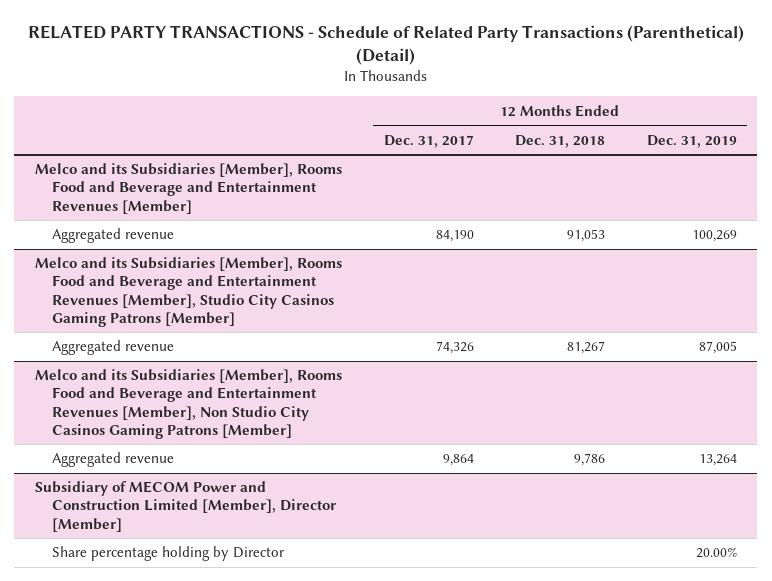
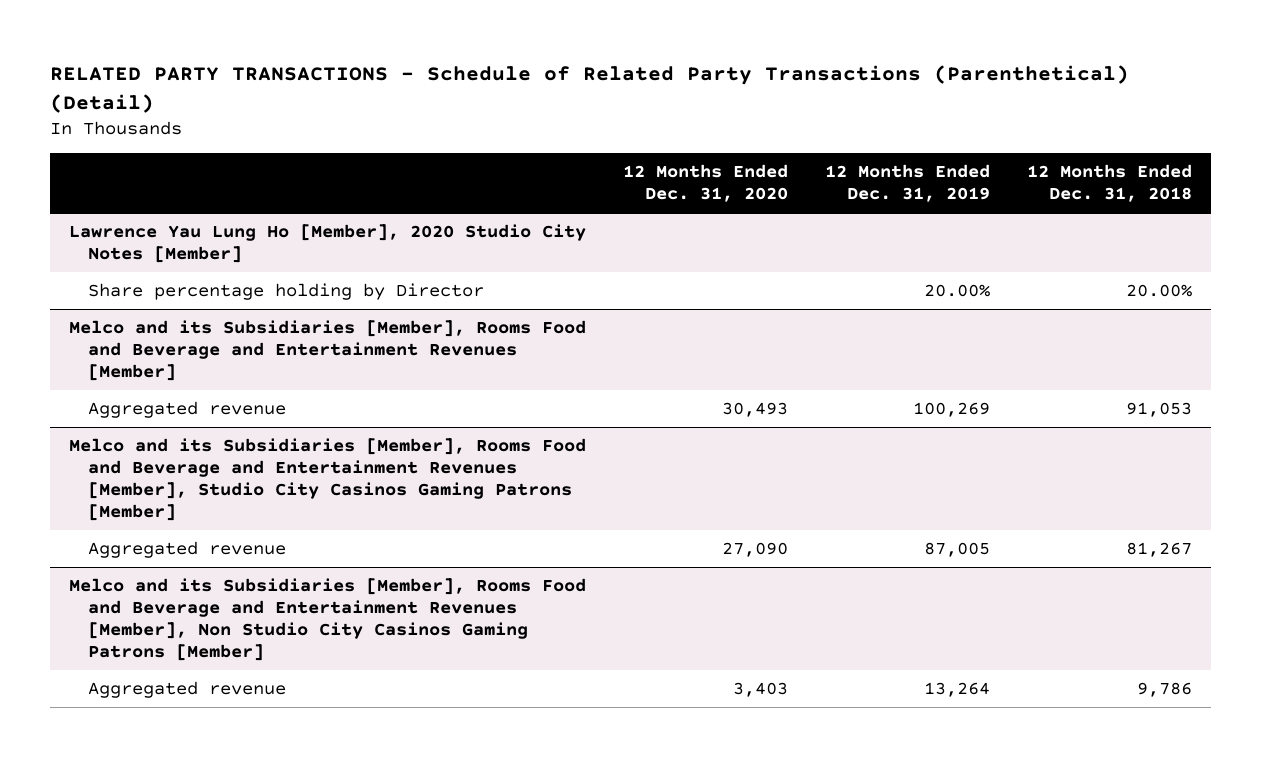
[383,134,474,148] Dec. 31, 2017 -> none
none -> [622,164,788,203] 12 Months Ended Dec. 31, 2020
none -> [68,223,586,264] Lawrence Yau Lung Ho [Member], 2020 Studio City Notes [Member]
none -> [88,282,485,300] Share percentage holding by Director
[35,481,337,532] Subsidiary of MECOM Power and Construction Limited [Member], Director [Member] -> none
[52,546,286,562] Share percentage holding by Director -> none

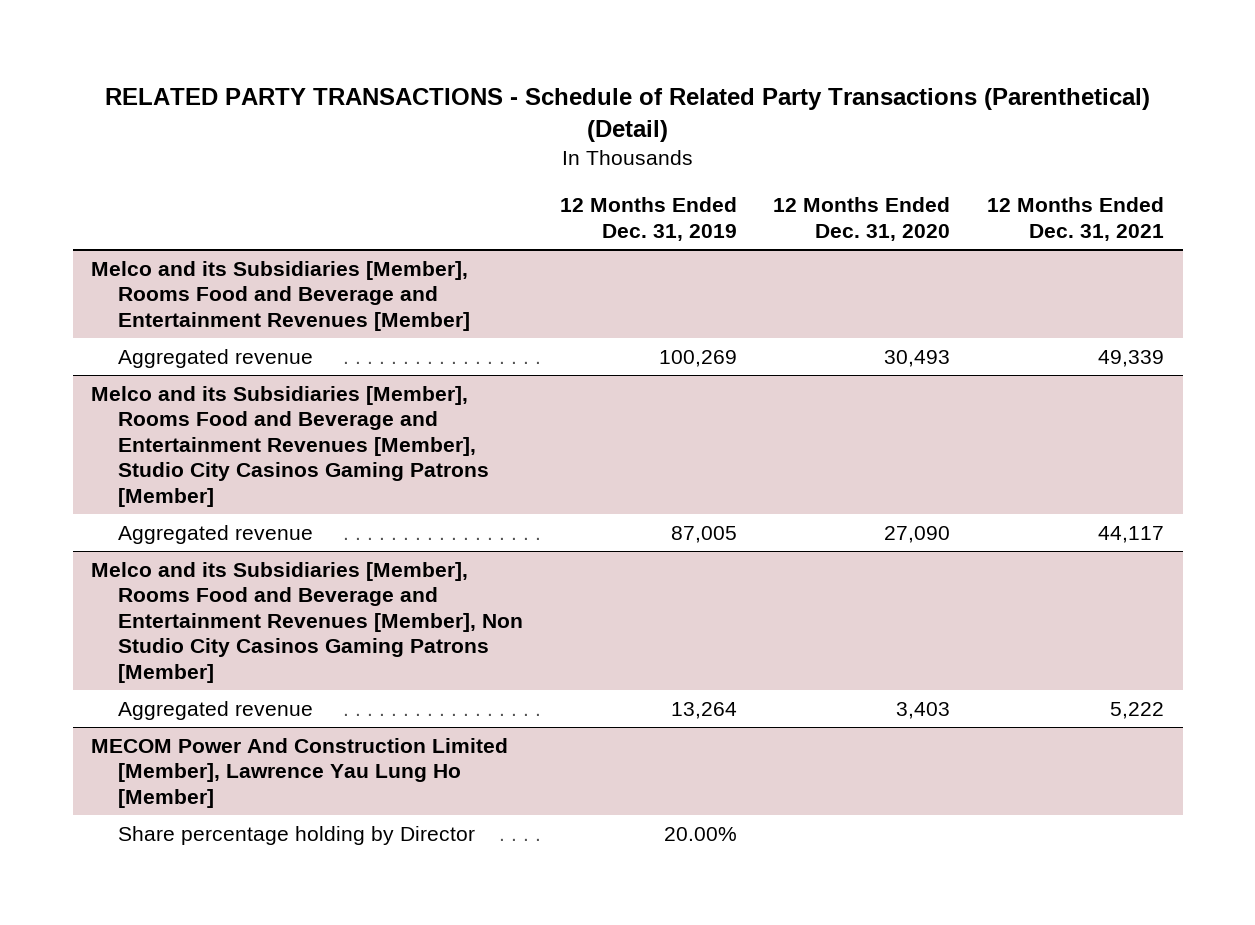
[1027,164,1193,203] 12 Months Ended Dec. 31, 2018 -> none
none -> [987,197,1165,241] 12 Months Ended Dec. 31, 2021
[68,223,586,264] Lawrence Yau Lung Ho [Member], 2020 Studio City Notes [Member] -> none
[88,282,485,300] Share percentage holding by Director -> none
none -> [91,737,509,808] MECOM Power And Construction Limited [Member], Lawrence Yau Lung Ho [Member]
none -> [117,825,475,845] Share percentage holding by Director

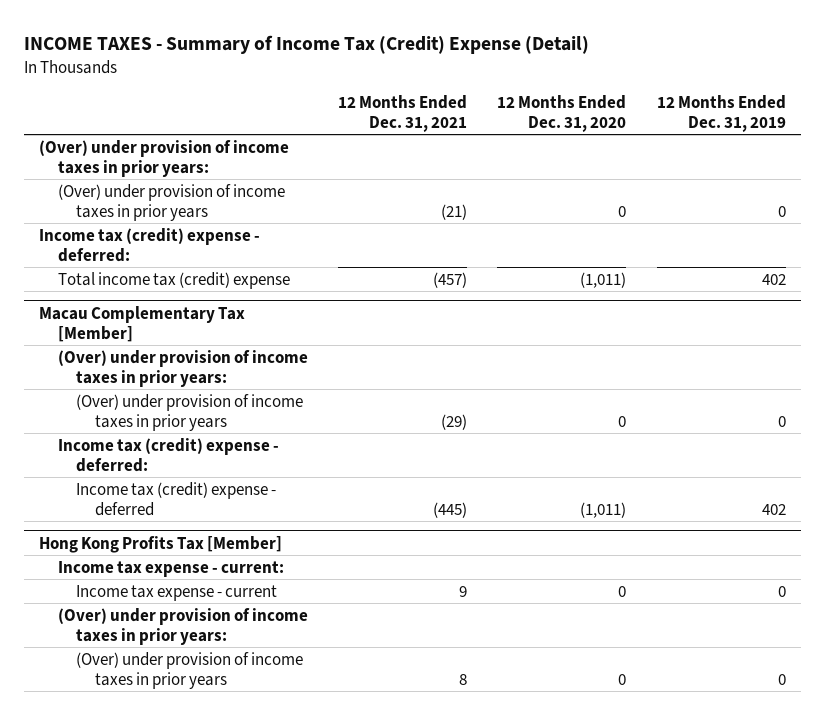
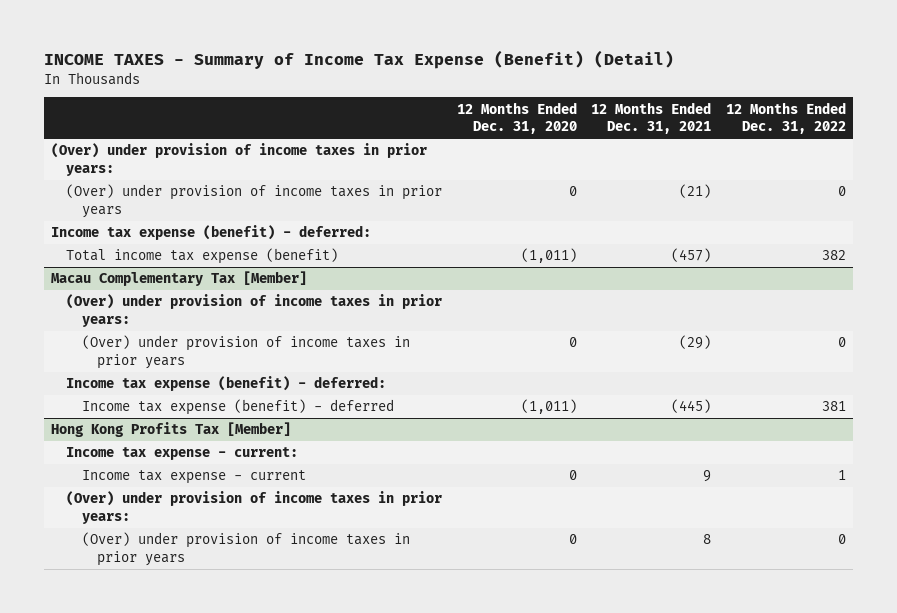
[23,35,589,55] INCOME TAXES - Summary of Income Tax (Credit) Expense (Detail) -> [43,50,674,70] INCOME TAXES - Summary of Income Tax Expense (Benefit) (Detail)
[656,94,786,132] 12 Months Ended Dec. 31, 2019 -> none
none -> [725,101,846,135] 12 Months Ended Dec. 31, 2022
[39,227,261,262] Income tax (credit) expense - deferred: -> [51,225,372,241] Income tax expense (benefit) - deferred:
[57,271,290,289] Total income tax (credit) expense -> [66,248,339,265] Total income tax expense (benefit)
[57,437,279,472] Income tax (credit) expense - deferred: -> [66,376,387,392] Income tax expense (benefit) - deferred:
[76,481,277,516] Income tax (credit) expense - deferred -> [81,399,394,416] Income tax expense (benefit) - deferred

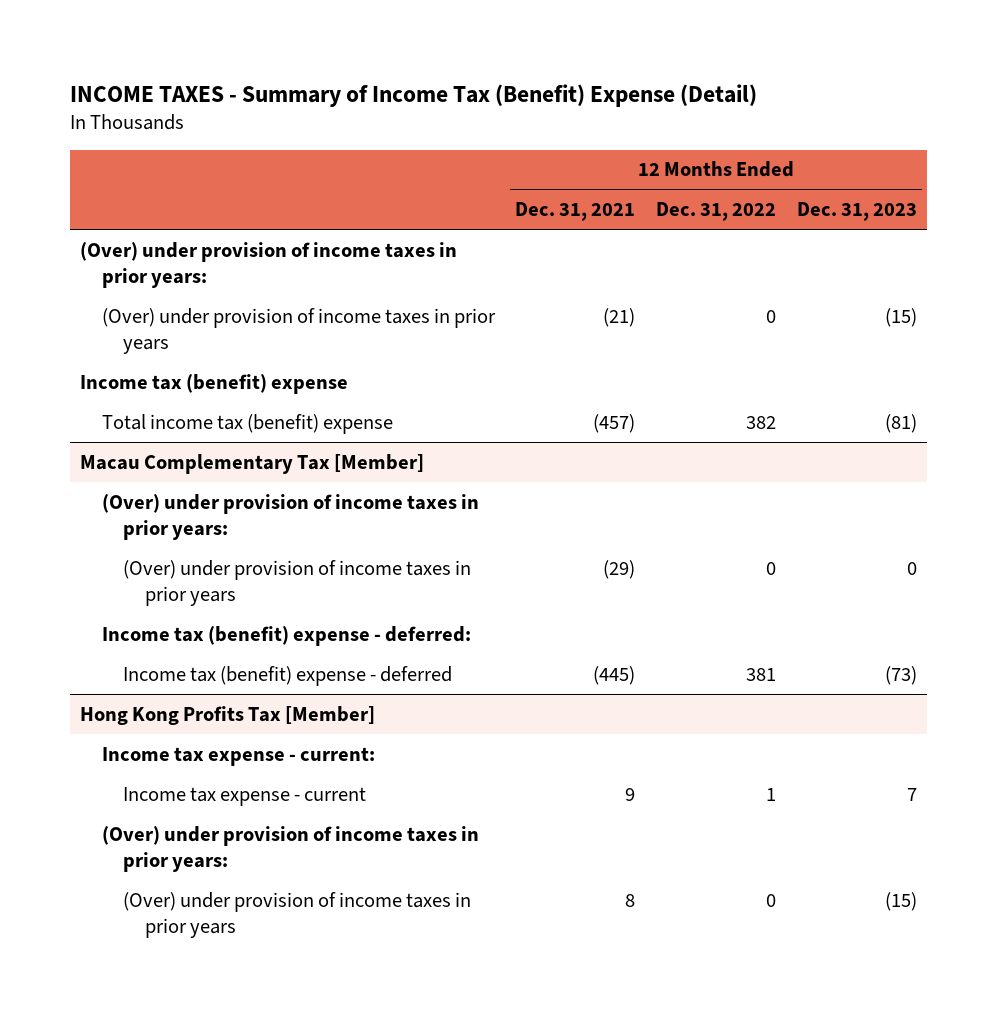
[43,50,674,70] INCOME TAXES - Summary of Income Tax Expense (Benefit) (Detail) -> [69,83,757,107] INCOME TAXES - Summary of Income Tax (Benefit) Expense (Detail)
[456,101,577,135] 12 Months Ended Dec. 31, 2020 -> none
none -> [796,202,917,222] Dec. 31, 2023
[51,225,372,241] Income tax expense (benefit) - deferred: -> [80,373,349,394] Income tax (benefit) expense
[66,248,339,265] Total income tax expense (benefit) -> [101,413,393,434] Total income tax (benefit) expense
[66,376,387,392] Income tax expense (benefit) - deferred: -> [101,625,471,646] Income tax (benefit) expense - deferred:
[81,399,394,416] Income tax expense (benefit) - deferred -> [123,665,453,686] Income tax (benefit) expense - deferred

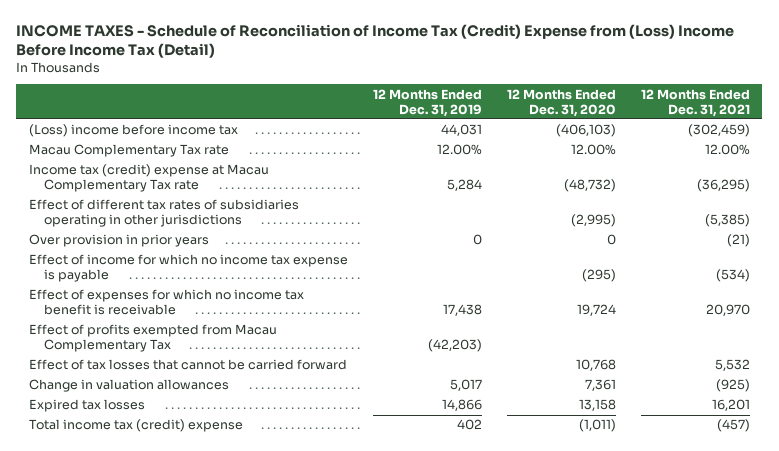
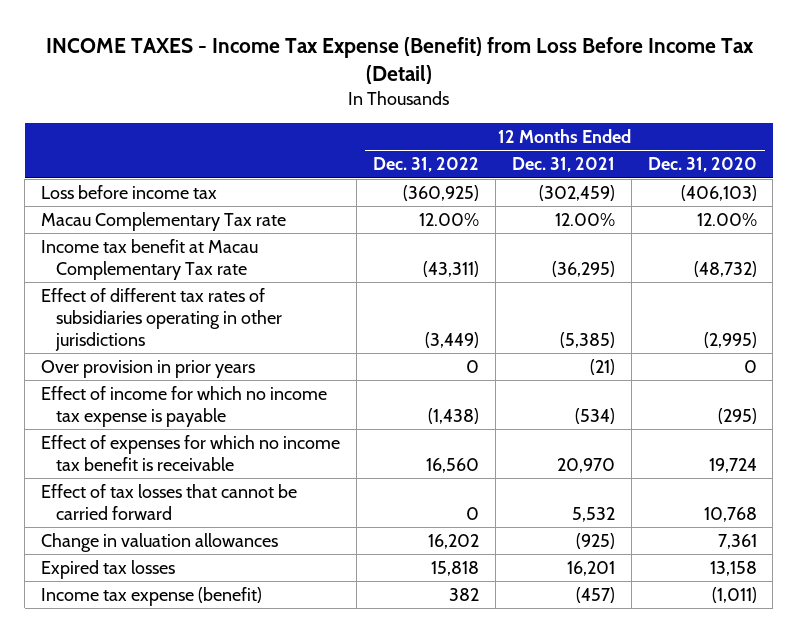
[16,23,735,58] INCOME TAXES - Schedule of Reconciliation of Income Tax (Credit) Expense from (Loss) Income Before Income Tax (Detail) -> [45,36,754,84] INCOME TAXES - Income Tax Expense (Benefit) from Loss Before Income Tax (Detail)
[372,88,482,117] 12 Months Ended Dec. 31, 2019 -> none
none -> [373,157,480,173] Dec. 31, 2022
[28,124,238,138] (Loss) income before income tax -> [41,184,218,199] Loss before income tax
[28,164,269,193] Income tax (credit) expense at Macau Complementary Tax rate -> [41,238,259,280] Income tax benefit at Macau Complementary Tax rate
[28,324,277,353] Effect of profits exempted from Macau Complementary Tax -> none
[28,419,243,433] Total income tax (credit) expense -> [41,586,263,606] Income tax expense (benefit)

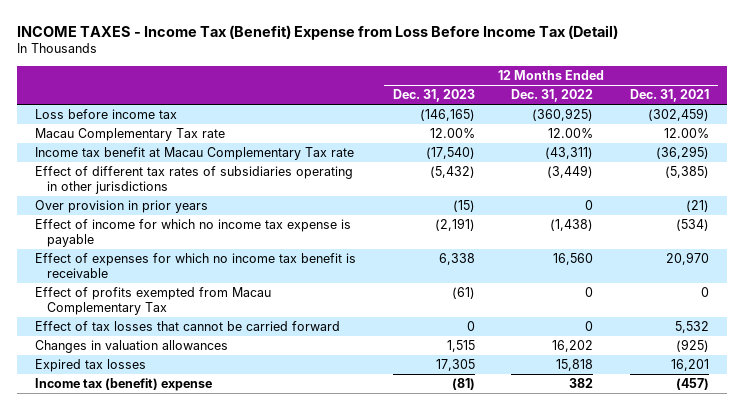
[45,36,754,84] INCOME TAXES - Income Tax Expense (Benefit) from Loss Before Income Tax (Detail) -> [17,24,619,40] INCOME TAXES - Income Tax (Benefit) Expense from Loss Before Income Tax (Detail)
[647,157,757,173] Dec. 31, 2020 -> none
none -> [392,89,475,103] Dec. 31, 2023
none -> [35,287,272,315] Effect of profits exempted from Macau Complementary Tax
[41,532,279,552] Change in valuation allowances -> [35,340,229,354] Changes in valuation allowances
[41,586,263,606] Income tax expense (benefit) -> [35,378,213,392] Income tax (benefit) expense

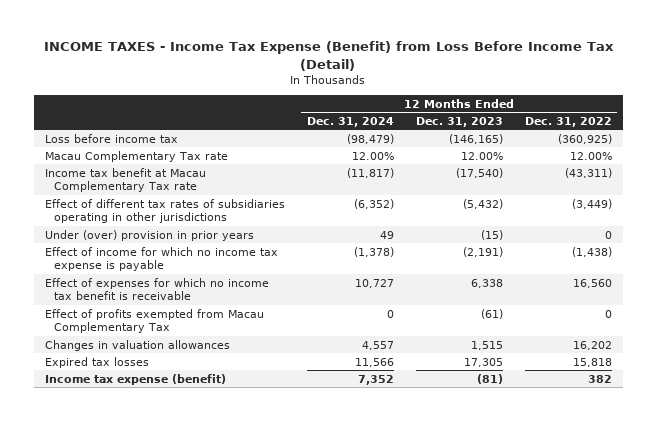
[17,24,619,40] INCOME TAXES - Income Tax (Benefit) Expense from Loss Before Income Tax (Detail) -> [44,41,615,71] INCOME TAXES - Income Tax Expense (Benefit) from Loss Before Income Tax (Detail)
[629,89,709,103] Dec. 31, 2021 -> none
none -> [306,116,394,127] Dec. 31, 2024
[35,200,209,214] Over provision in prior years -> [44,229,254,241] Under (over) provision in prior years
[35,321,341,332] Effect of tax losses that cannot be carried forward -> none
[35,378,213,392] Income tax (benefit) expense -> [44,373,226,385] Income tax expense (benefit)

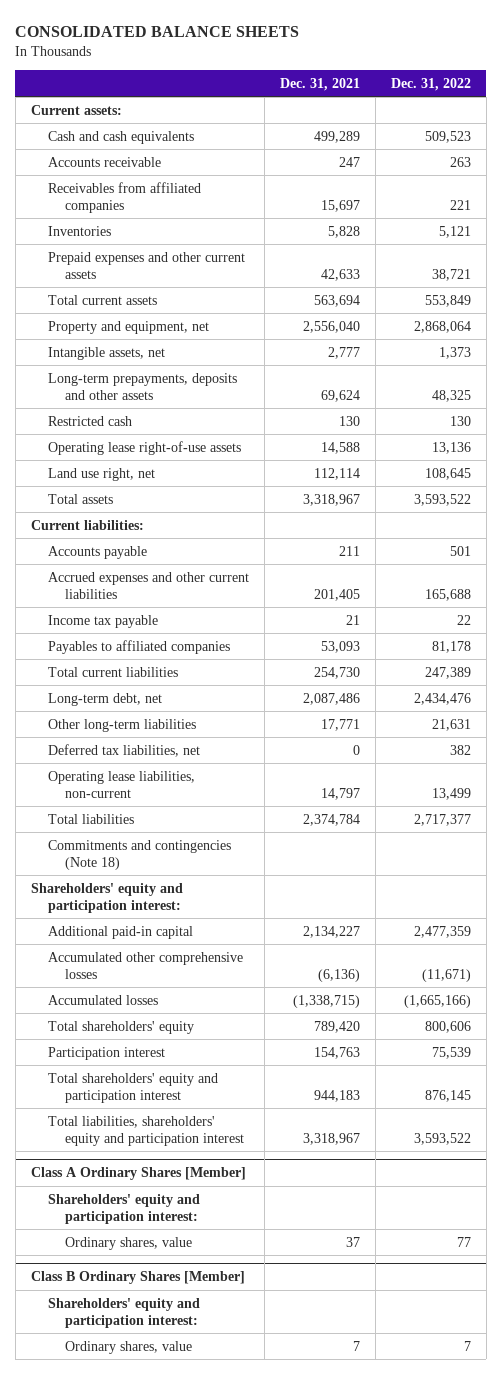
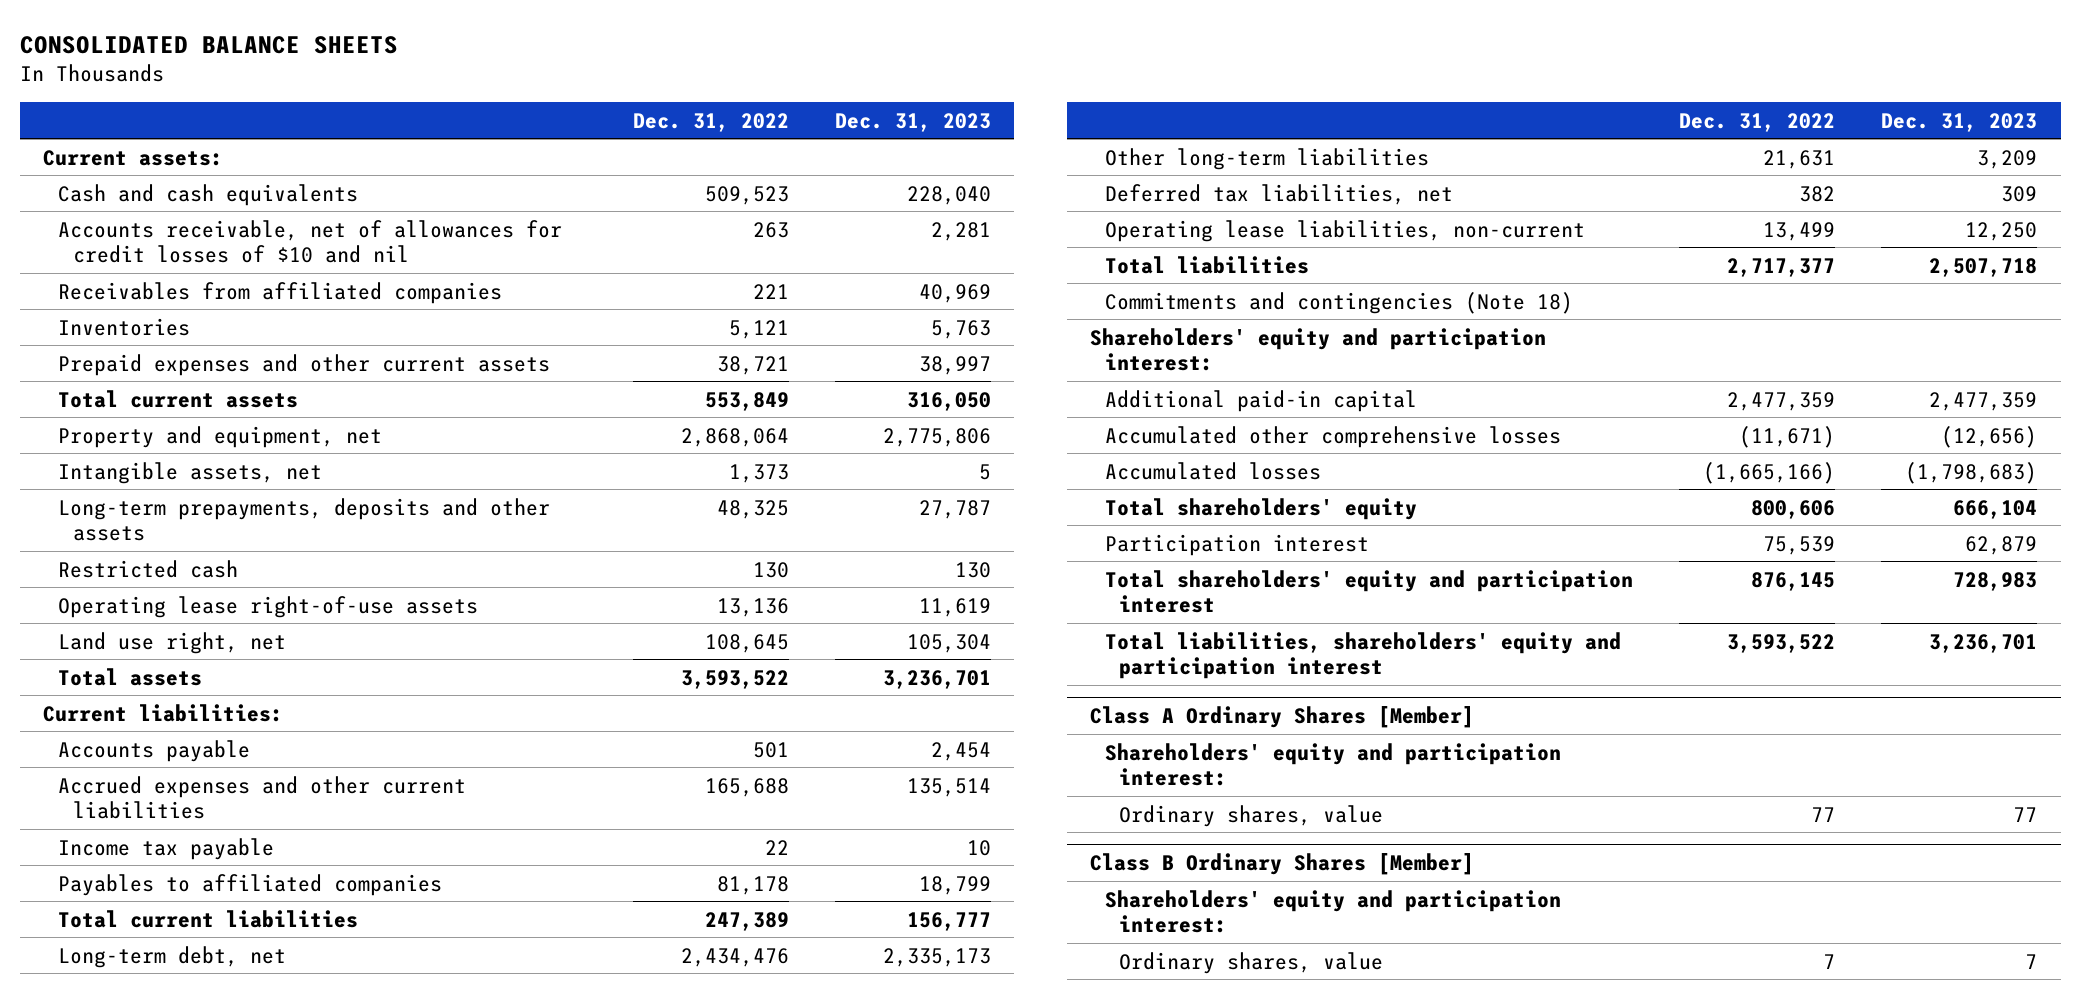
[279,77,360,91] Dec. 31, 2021 -> none
none -> [834,112,991,132] Dec. 31, 2023
[47,156,161,167] Accounts receivable -> [58,219,563,264] Accounts receivable, net of allowances for credit losses of $10 and nil

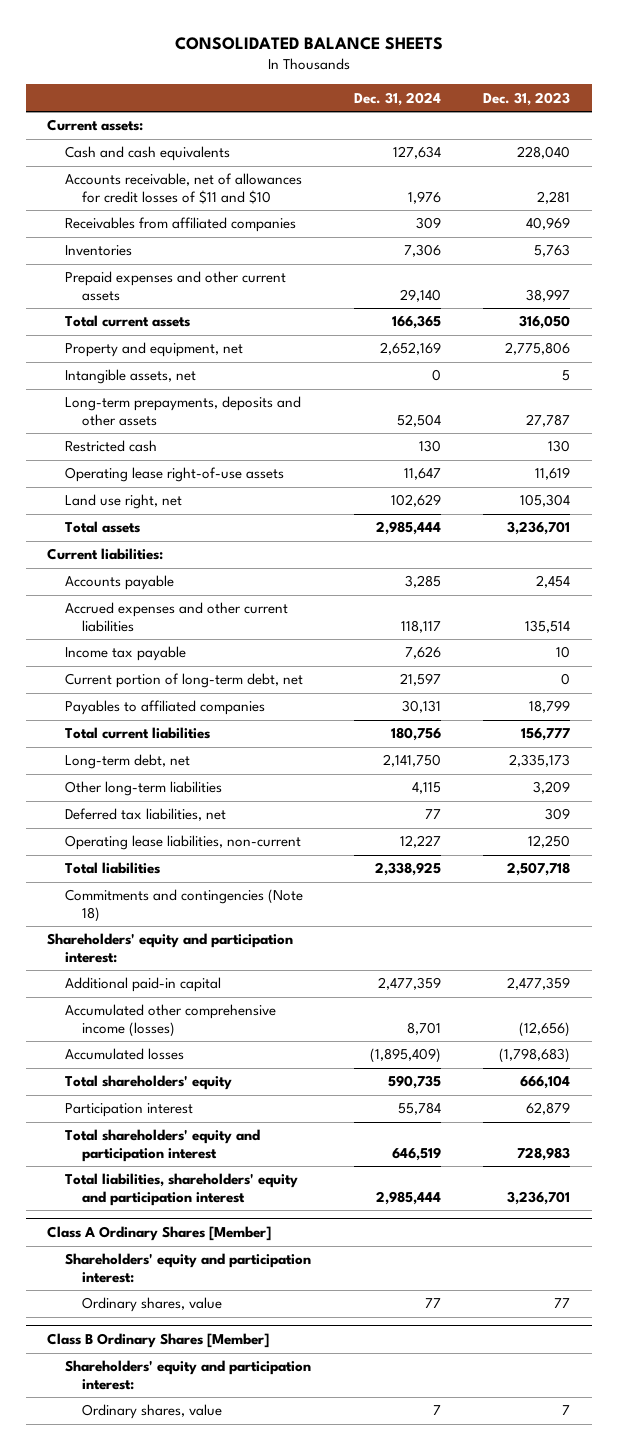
[632,112,789,132] Dec. 31, 2022 -> none
none -> [353,91,441,106] Dec. 31, 2024
[58,219,563,264] Accounts receivable, net of allowances for credit losses of $10 and nil -> [64,173,302,205] Accounts receivable, net of allowances for credit losses of $11 and $10
none -> [64,673,303,689] Current portion of long-term debt, net
[1104,425,1561,448] Accumulated other comprehensive losses -> [64,1004,276,1038] Accumulated other comprehensive income (losses)

